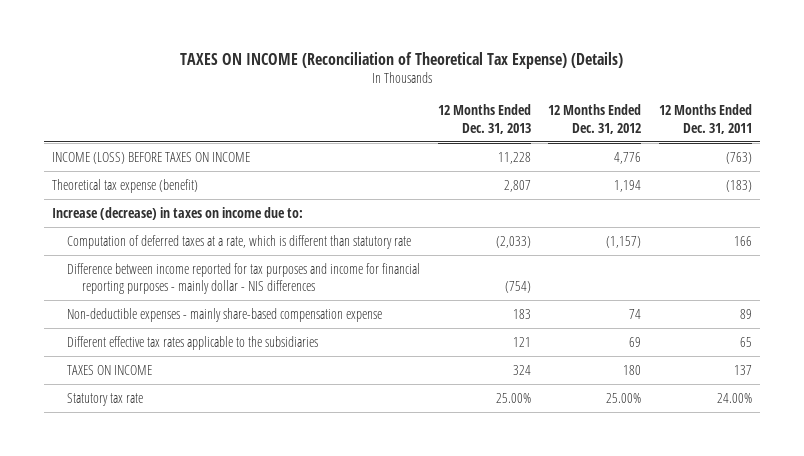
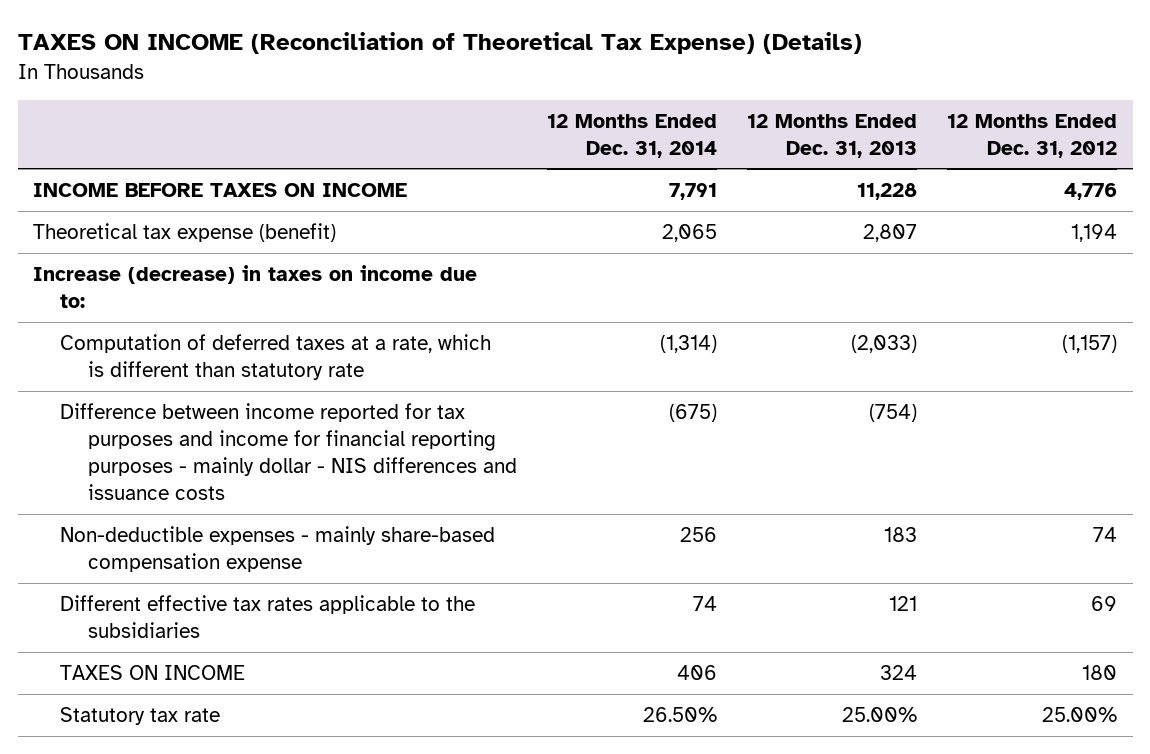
[658,104,752,134] 12 Months Ended Dec. 31, 2011 -> none
none -> [546,113,717,158] 12 Months Ended Dec. 31, 2014
[52,151,251,164] INCOME (LOSS) BEFORE TAXES ON INCOME -> [33,183,408,198] INCOME BEFORE TAXES ON INCOME
[67,262,421,294] Difference between income reported for tax purposes and income for financial reporting purposes - mainly dollar - NIS differences -> [60,403,517,500] Difference between income reported for tax purposes and income for financial reporting purposes - mainly dollar - NIS differences and issuance costs

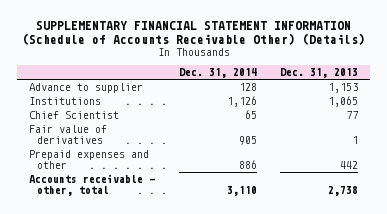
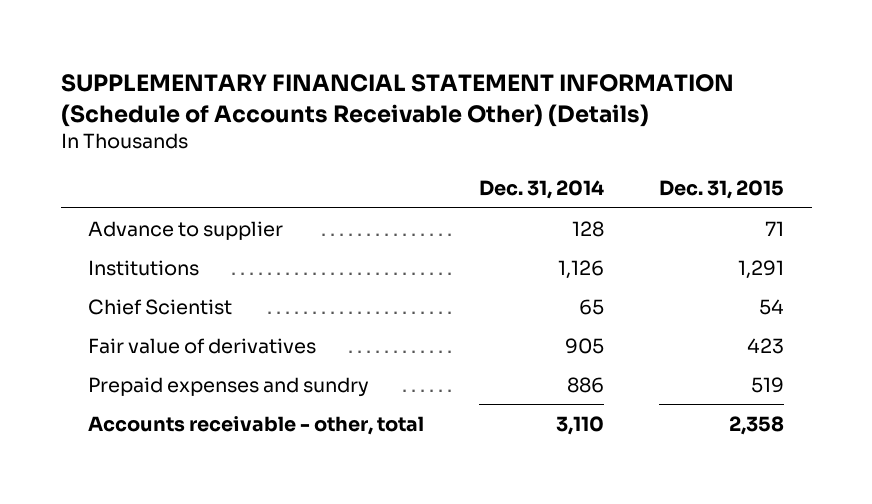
[280,68,359,79] Dec. 31, 2013 -> none
none -> [659,180,785,200] Dec. 31, 2015
[28,150,149,170] Prepaid expenses and other -> [88,376,370,397] Prepaid expenses and sundry

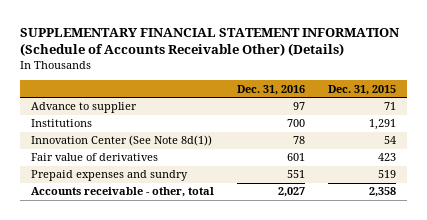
[479,180,605,200] Dec. 31, 2014 -> none
none -> [237,84,306,95] Dec. 31, 2016
[88,298,233,315] Chief Scientist -> [31,135,213,147] Innovation Center (See Note 8d(1))

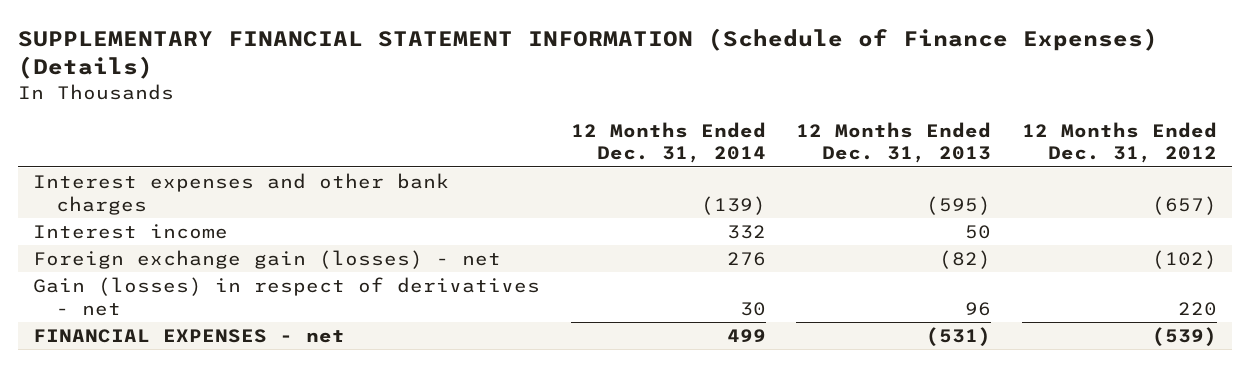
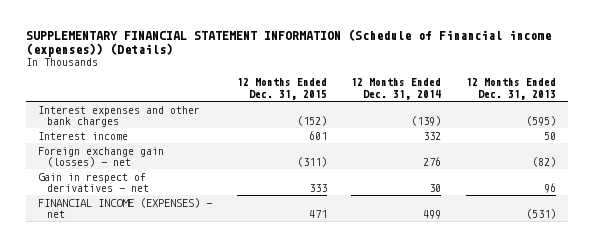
[18,28,1159,80] SUPPLEMENTARY FINANCIAL STATEMENT INFORMATION (Schedule of Finance Expenses) (Details) -> [26,28,552,57] SUPPLEMENTARY FINANCIAL STATEMENT INFORMATION (Schedule of Financial income (expenses)) (Details)
[1021,121,1217,164] 12 Months Ended Dec. 31, 2012 -> none
none -> [236,78,327,100] 12 Months Ended Dec. 31, 2015
[33,277,541,316] Gain (losses) in respect of derivatives - net -> [38,172,149,193] Gain in respect of derivatives - net
[33,329,346,344] FINANCIAL EXPENSES - net -> [38,197,213,219] FINANCIAL INCOME (EXPENSES) - net

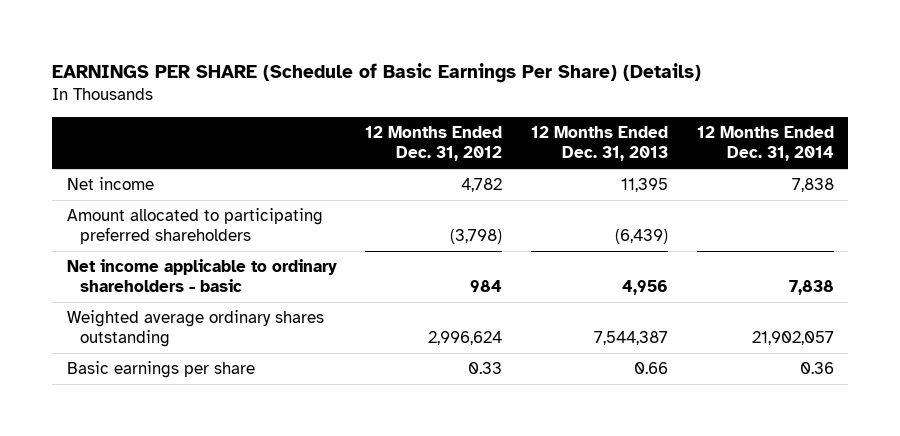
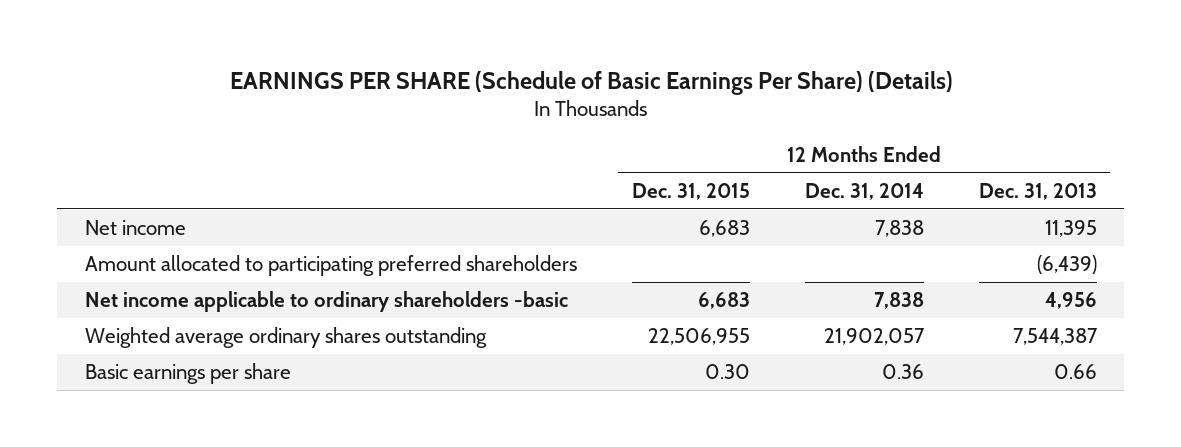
[365,126,503,162] 12 Months Ended Dec. 31, 2012 -> none
none -> [631,182,750,200] Dec. 31, 2015
[66,259,337,293] Net income applicable to ordinary shareholders - basic -> [84,291,568,313] Net income applicable to ordinary shareholders -basic

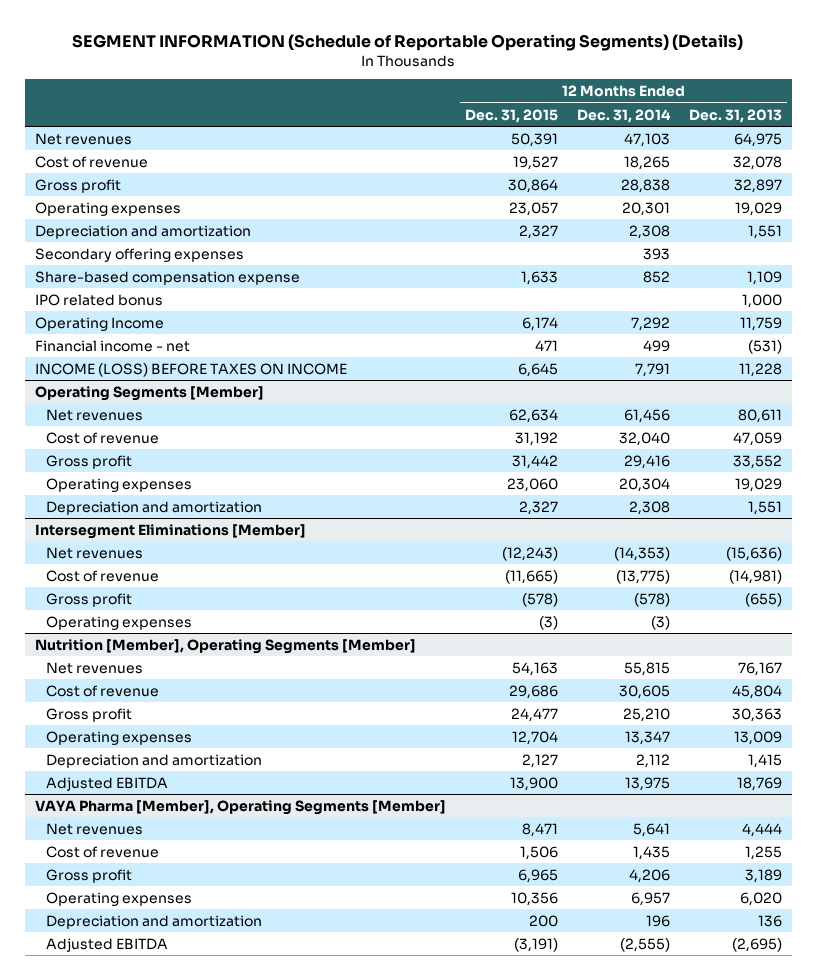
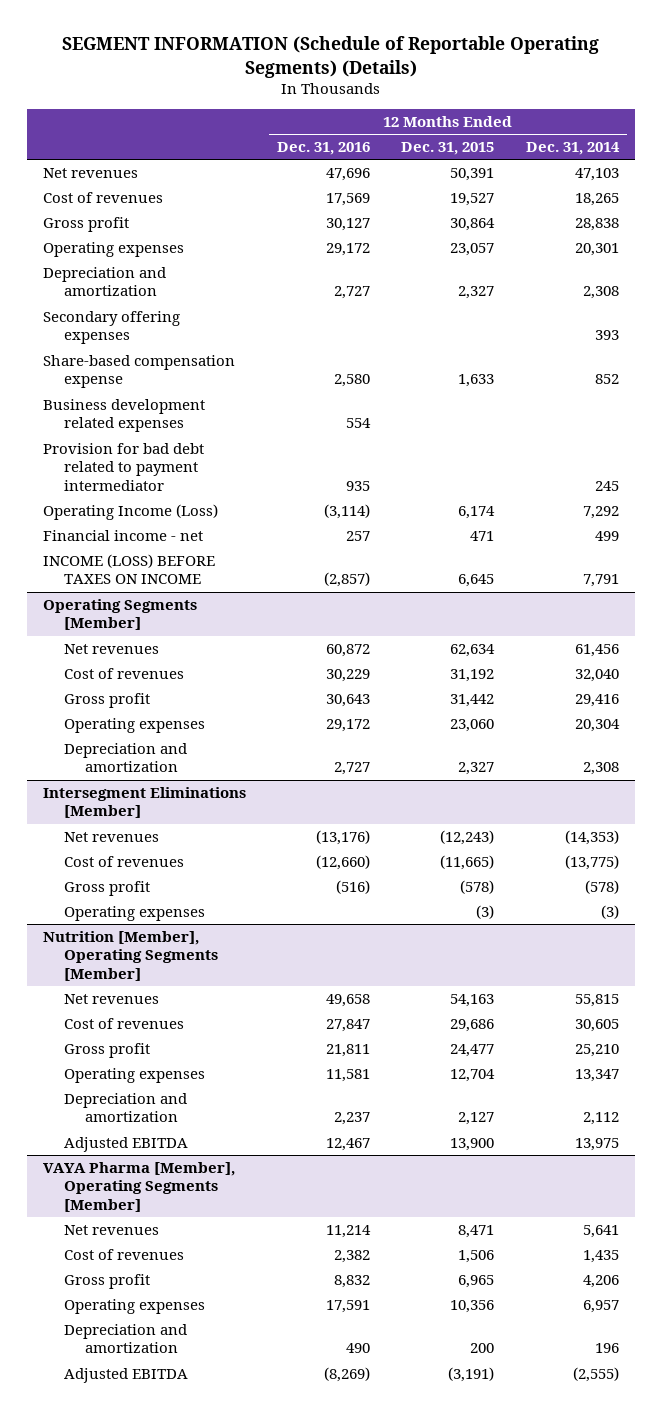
[689,108,783,123] Dec. 31, 2013 -> none
none -> [277,142,371,156] Dec. 31, 2016
[34,155,148,168] Cost of revenue -> [42,192,163,204] Cost of revenues
[34,293,163,306] IPO related bonus -> none
none -> [42,399,205,433] Business development related expenses
none -> [42,443,204,491] Provision for bad debt related to payment intermediator
[34,316,164,331] Operating Income -> [42,504,218,521] Operating Income (Loss)
[46,431,160,444] Cost of revenue -> [63,668,184,680] Cost of revenues
[46,569,160,582] Cost of revenue -> [63,856,184,868] Cost of revenues
[46,684,160,697] Cost of revenue -> [63,1018,184,1030] Cost of revenues
[46,845,160,858] Cost of revenue -> [63,1249,184,1261] Cost of revenues

